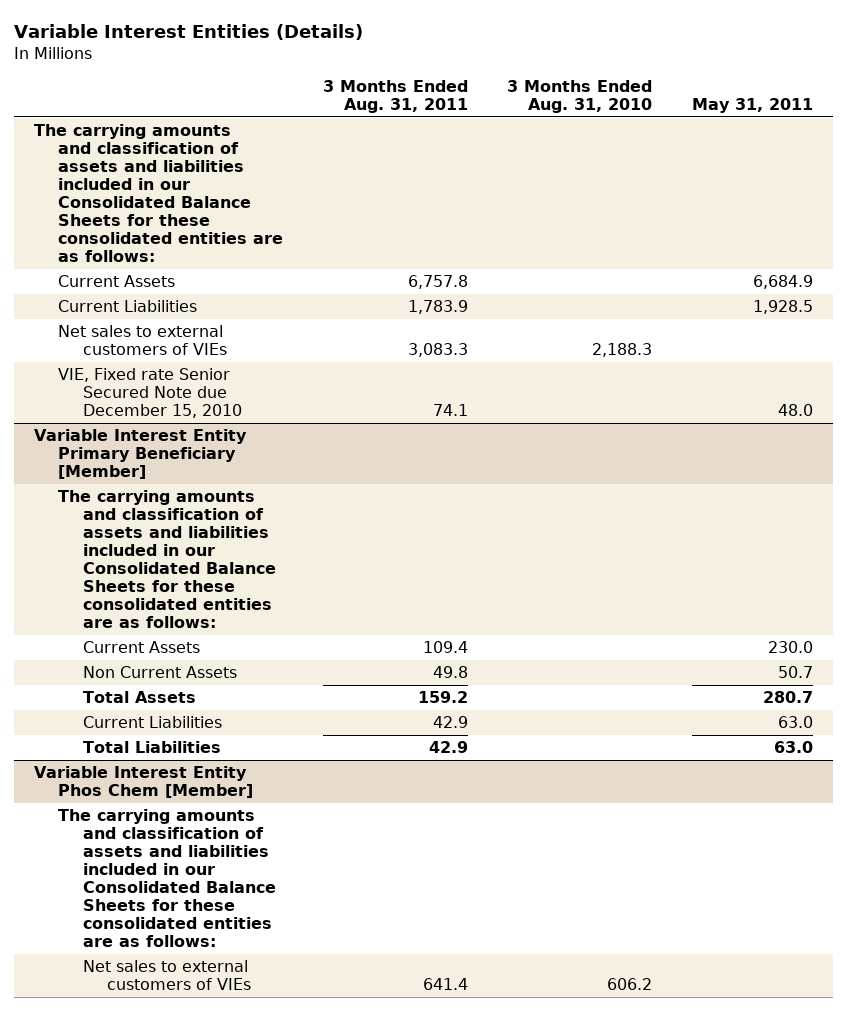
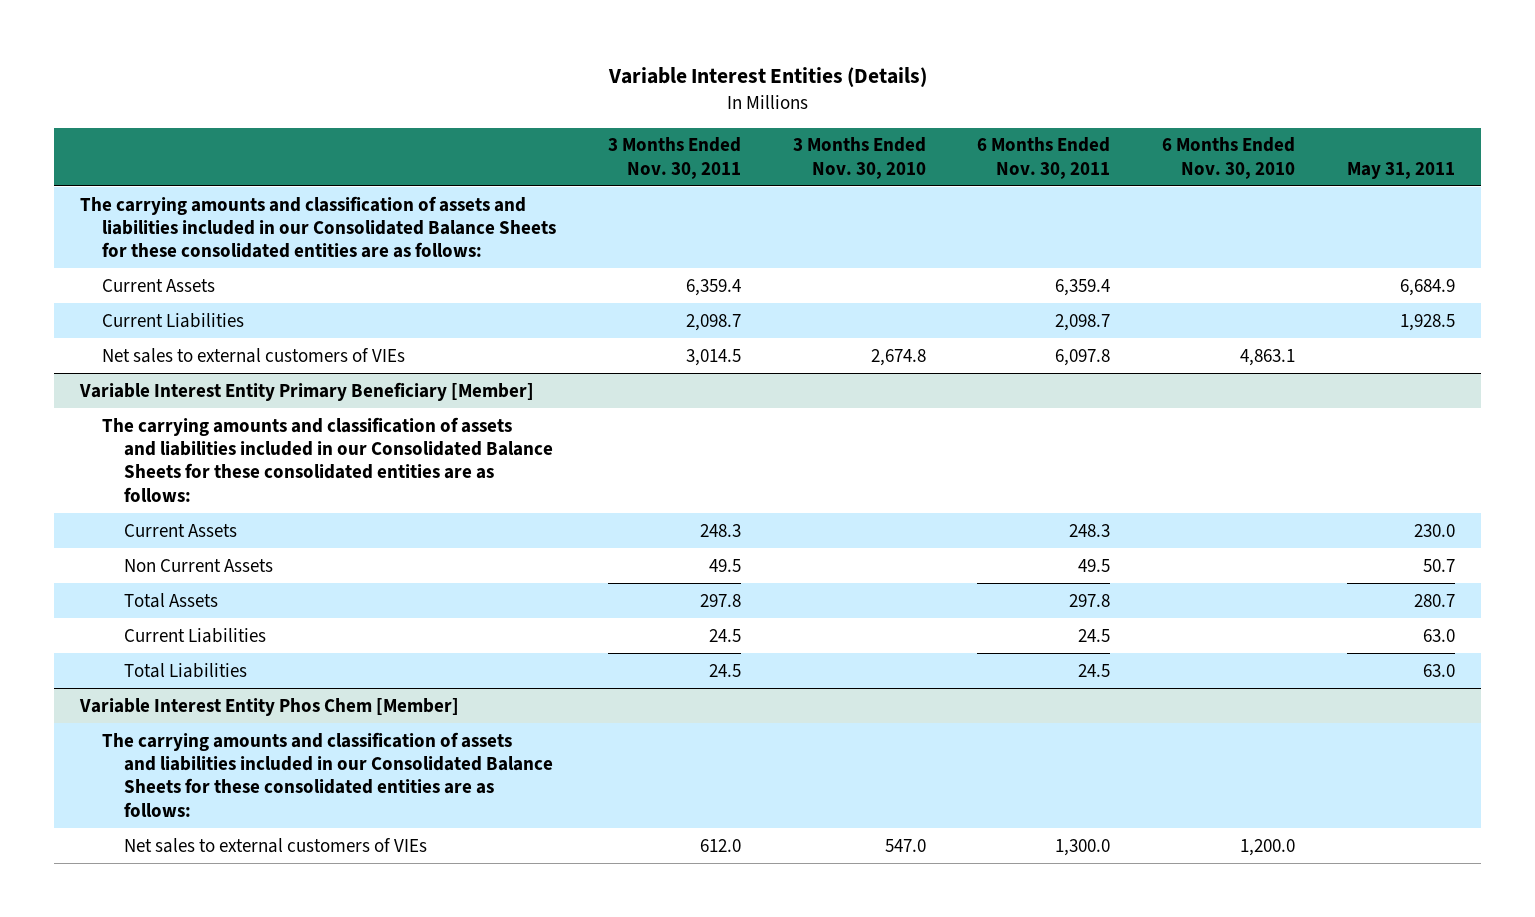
[322,80,468,114] 3 Months Ended Aug. 31, 2011 -> none
[507,80,653,114] 3 Months Ended Aug. 31, 2010 -> none
none -> [607,137,741,179] 3 Months Ended Nov. 30, 2011
none -> [792,137,926,179] 3 Months Ended Nov. 30, 2010
none -> [977,137,1111,179] 6 Months Ended Nov. 30, 2011
none -> [1162,137,1296,179] 6 Months Ended Nov. 30, 2010
[58,368,242,419] VIE, Fixed rate Senior Secured Note due December 15, 2010 -> none

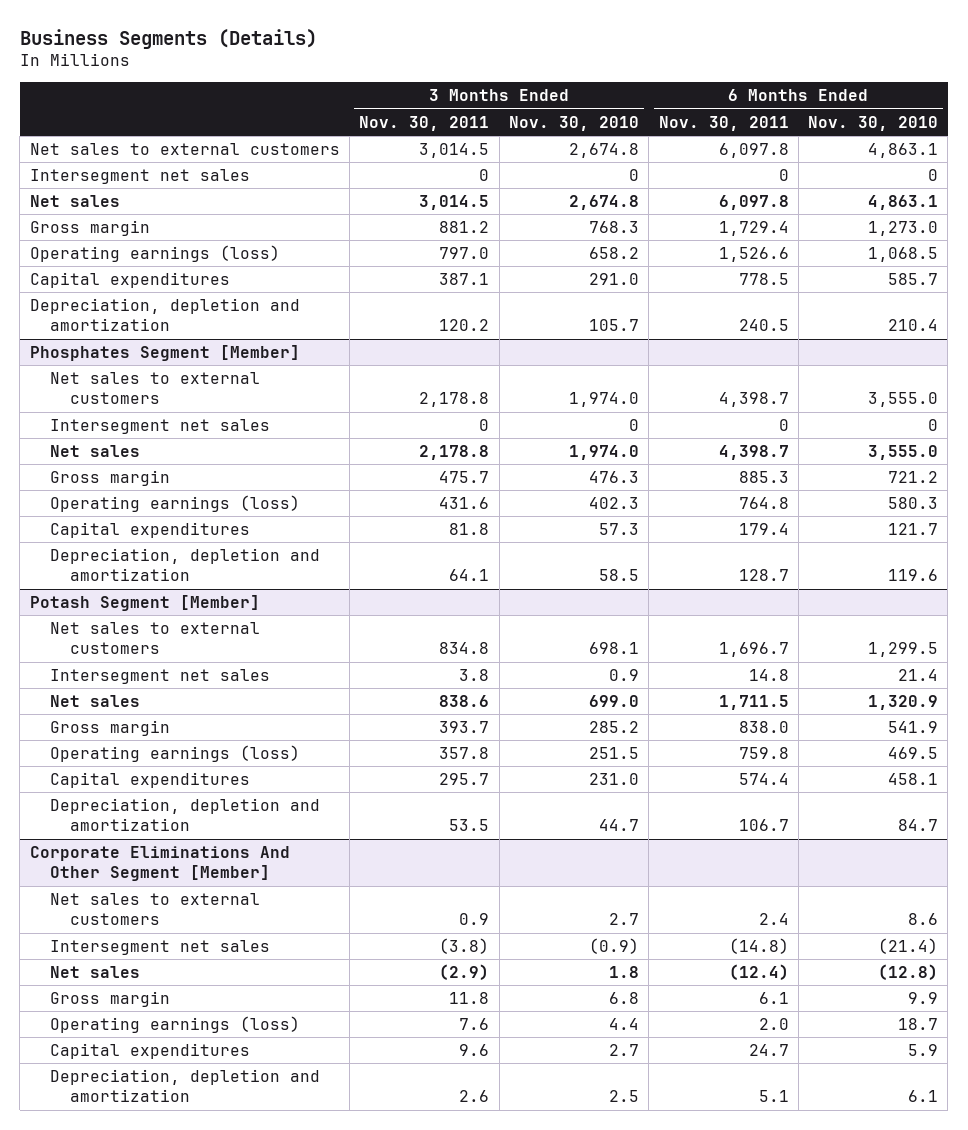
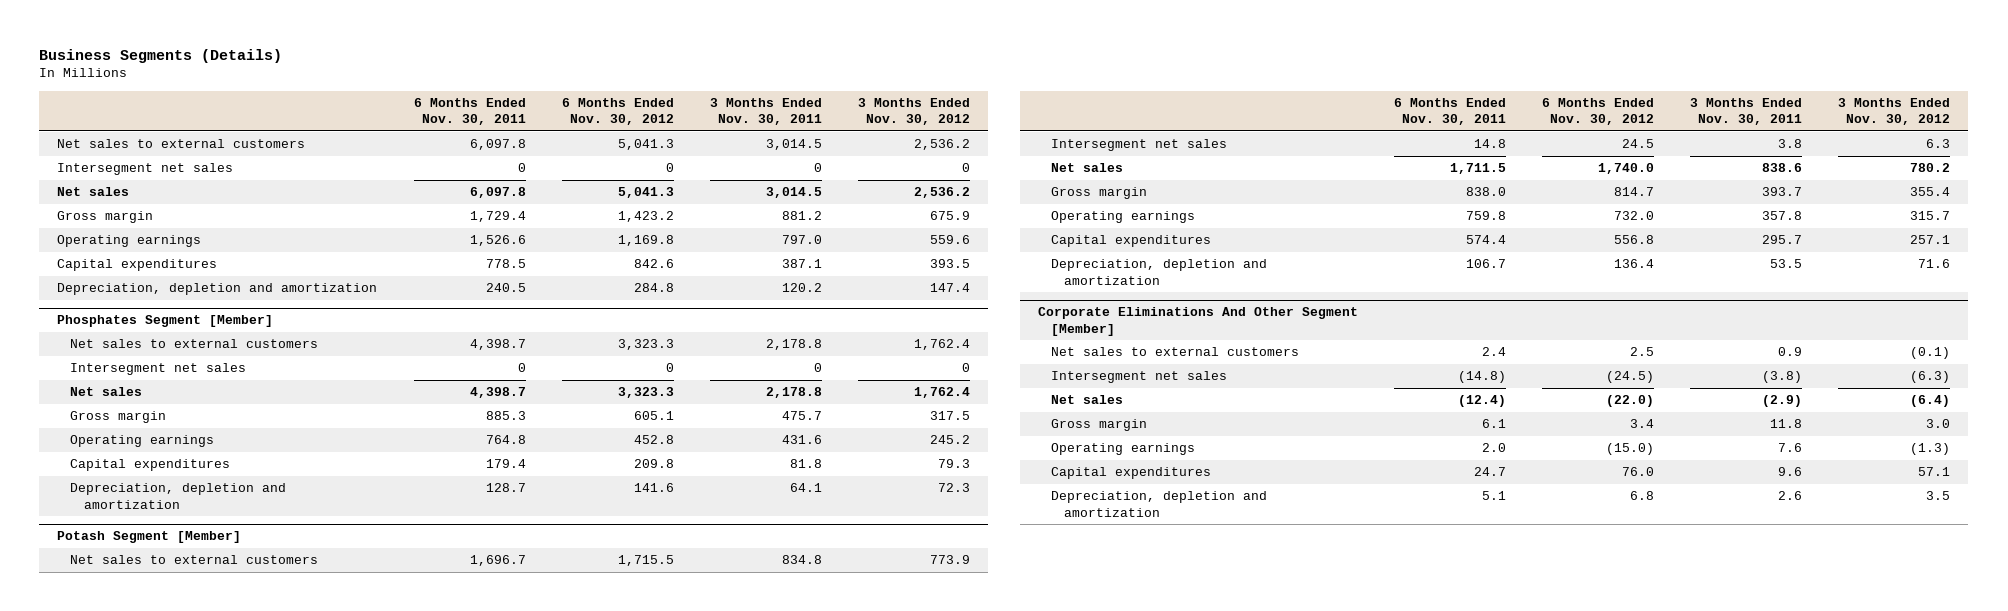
[508,115,639,131] Nov. 30, 2010 -> none
[808,115,939,131] Nov. 30, 2010 -> none
none -> [561,97,674,126] 6 Months Ended Nov. 30, 2012
none -> [857,97,970,126] 3 Months Ended Nov. 30, 2012
[29,244,280,262] Operating earnings (loss) -> [57,235,202,248] Operating earnings
[50,494,301,512] Operating earnings (loss) -> [70,435,215,448] Operating earnings
[50,744,301,762] Operating earnings (loss) -> [1051,211,1196,224] Operating earnings
[50,1015,301,1033] Operating earnings (loss) -> [1051,443,1196,456] Operating earnings

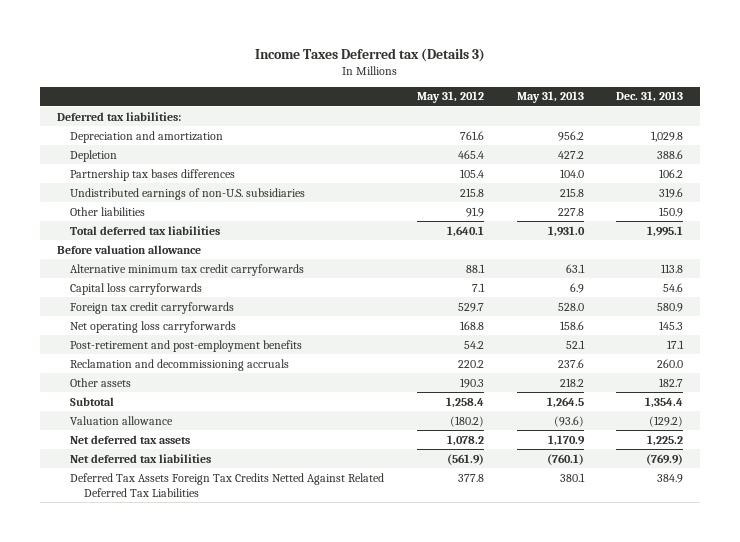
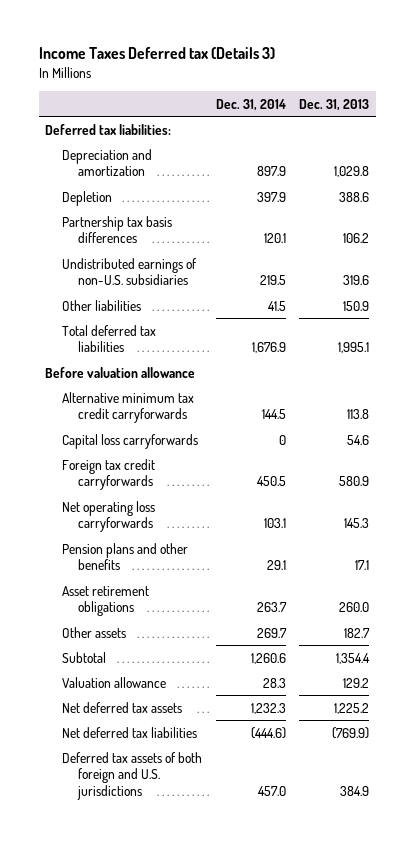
[417,91,485,104] May 31, 2012 -> none
[516,91,584,104] May 31, 2013 -> none
none -> [215,98,286,111] Dec. 31, 2014
[70,168,236,181] Partnership tax bases differences -> [61,215,172,244] Partnership tax basis differences
[70,339,303,352] Post-retirement and post-employment benefits -> [61,542,188,571] Pension plans and other benefits
[70,358,290,371] Reclamation and decommissioning accruals -> [61,585,149,617] Asset retirement obligations
[649,415,684,427] (129.2) -> [343,677,370,688] 129.2
[70,472,385,497] Deferred Tax Assets Foreign Tax Credits Netted Against Related Deferred Tax Liabilities -> [61,751,202,801] Deferred tax assets of both foreign and U.S. jurisdictions

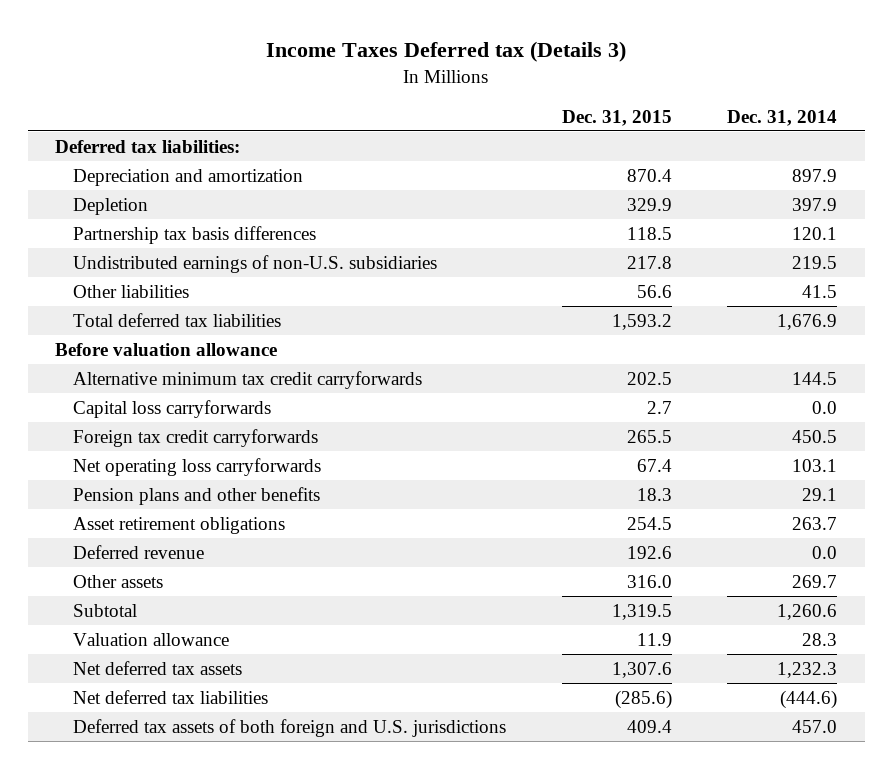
[299,98,370,111] Dec. 31, 2013 -> none
none -> [561,109,672,126] Dec. 31, 2015
[278,434,286,445] 0 -> [812,400,838,414] 0.0
none -> [72,544,204,559] Deferred revenue

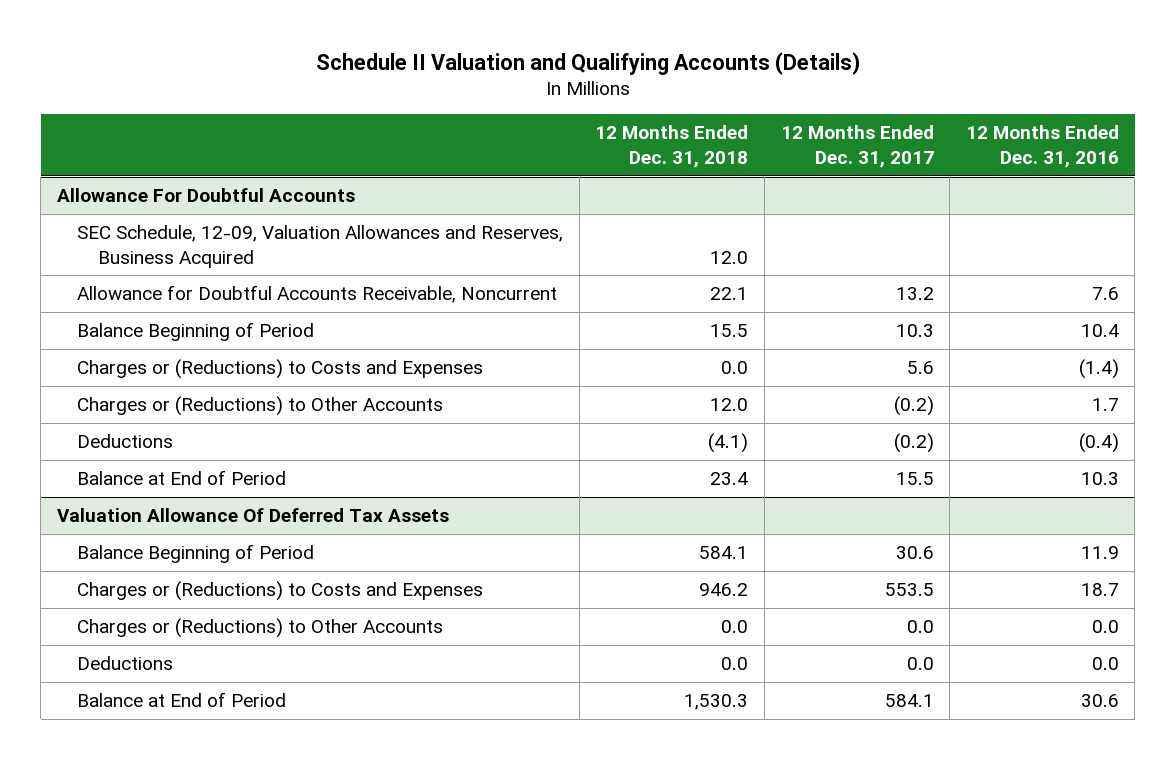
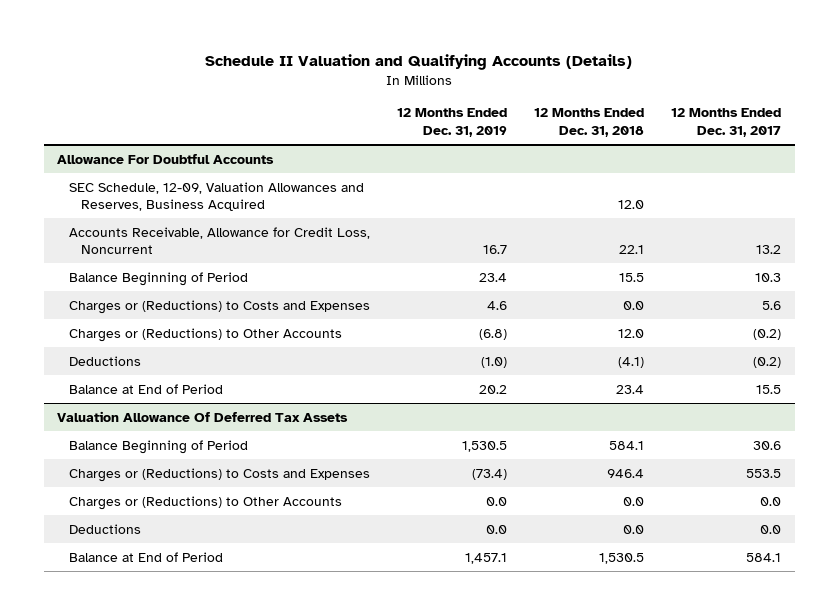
[965,125,1119,168] 12 Months Ended Dec. 31, 2016 -> none
none -> [397,108,508,138] 12 Months Ended Dec. 31, 2019
[77,285,558,304] Allowance for Doubtful Accounts Receivable, Noncurrent -> [68,226,370,255] Accounts Receivable, Allowance for Credit Loss, Noncurrent
[699,583,749,597] 946.2 -> [607,468,645,478] 946.4
[684,694,749,711] 1,530.3 -> [599,552,645,564] 1,530.5

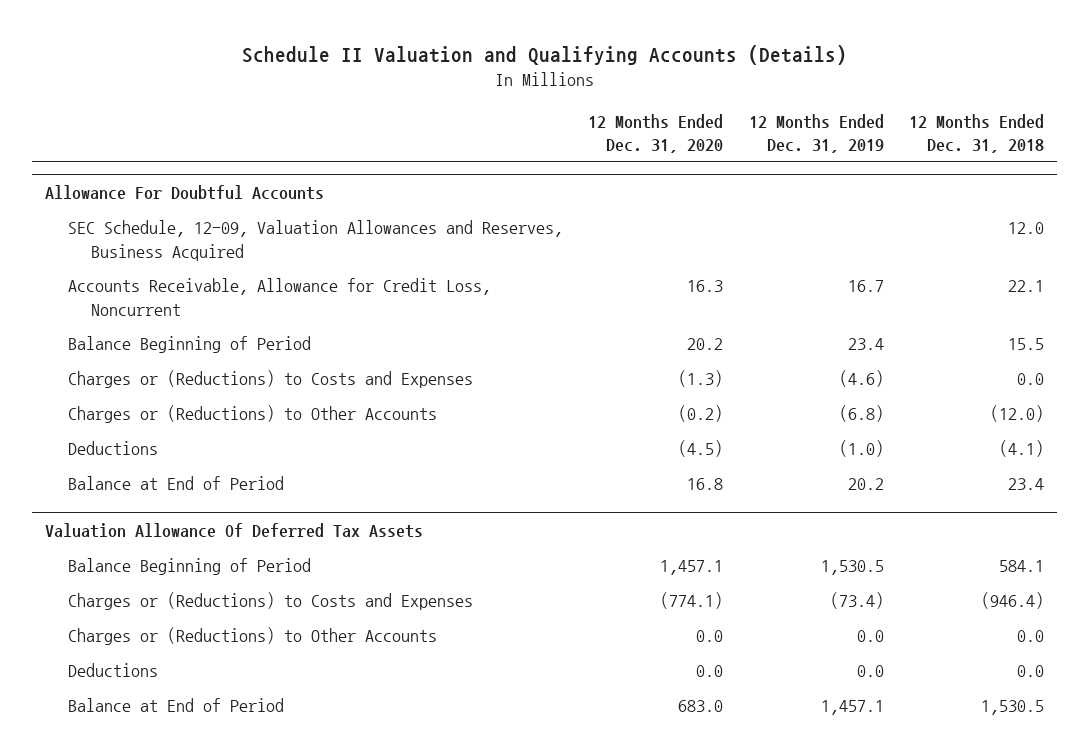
[671,108,782,138] 12 Months Ended Dec. 31, 2017 -> none
none -> [588,113,724,153] 12 Months Ended Dec. 31, 2020
[487,300,508,310] 4.6 -> [838,370,884,388] (4.6)
[618,328,645,338] 12.0 -> [990,405,1045,423] (12.0)
[607,468,645,478] 946.4 -> [981,592,1045,610] (946.4)

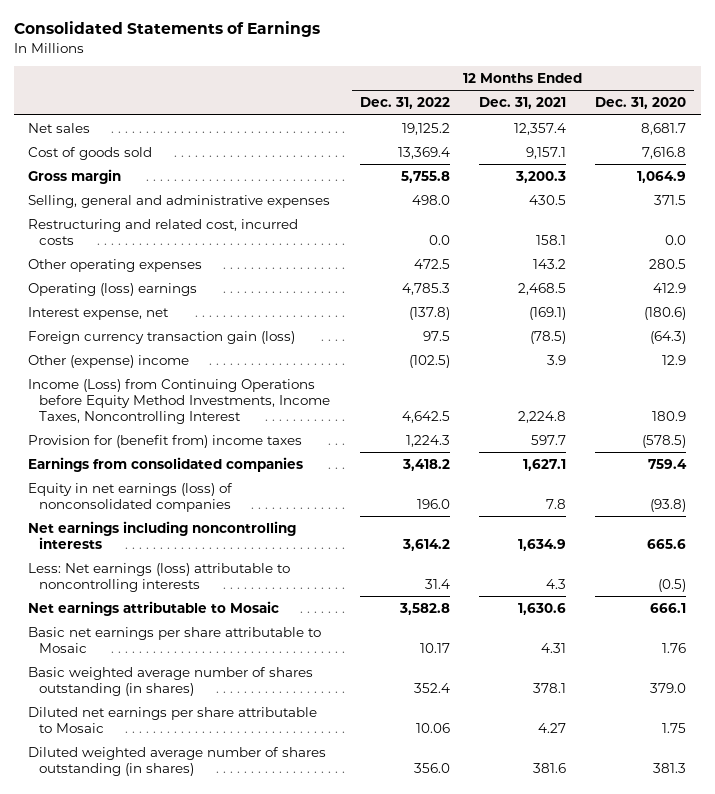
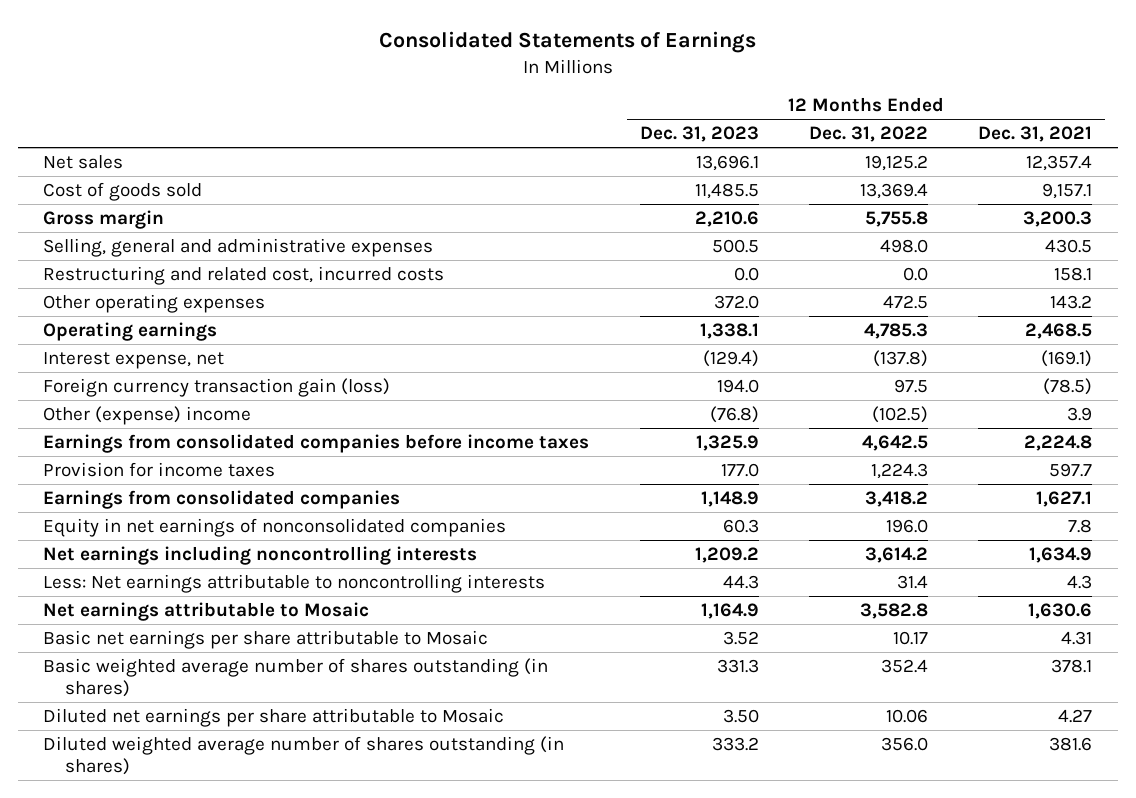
[595,97,687,110] Dec. 31, 2020 -> none
none -> [639,126,759,143] Dec. 31, 2023
[28,282,198,296] Operating (loss) earnings -> [43,321,218,341] Operating earnings
[28,378,331,424] Income (Loss) from Continuing Operations before Equity Method Investments, Income Taxes, Noncontrolling Interest -> [43,433,590,453] Earnings from consolidated companies before income taxes
[28,434,303,448] Provision for (benefit from) income taxes -> [43,461,276,477] Provision for income taxes
[28,482,234,512] Equity in net earnings (loss) of nonconsolidated companies -> [43,517,507,537] Equity in net earnings of nonconsolidated companies
[28,562,291,592] Less: Net earnings (loss) attributable to noncontrolling interests -> [43,573,546,593] Less: Net earnings attributable to noncontrolling interests

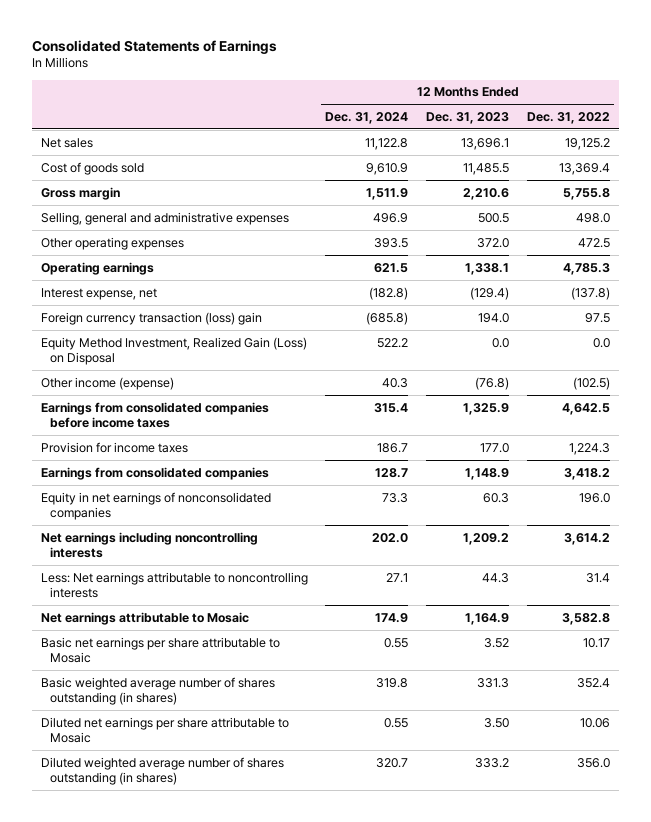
[978,126,1093,143] Dec. 31, 2021 -> none
none -> [325,111,409,124] Dec. 31, 2024
[43,265,445,285] Restructuring and related cost, incurred costs -> none
[43,377,391,397] Foreign currency transaction gain (loss) -> [40,311,262,325] Foreign currency transaction (loss) gain
none -> [40,336,307,366] Equity Method Investment, Realized Gain (Loss) on Disposal
[43,405,252,425] Other (expense) income -> [40,376,174,390] Other income (expense)

